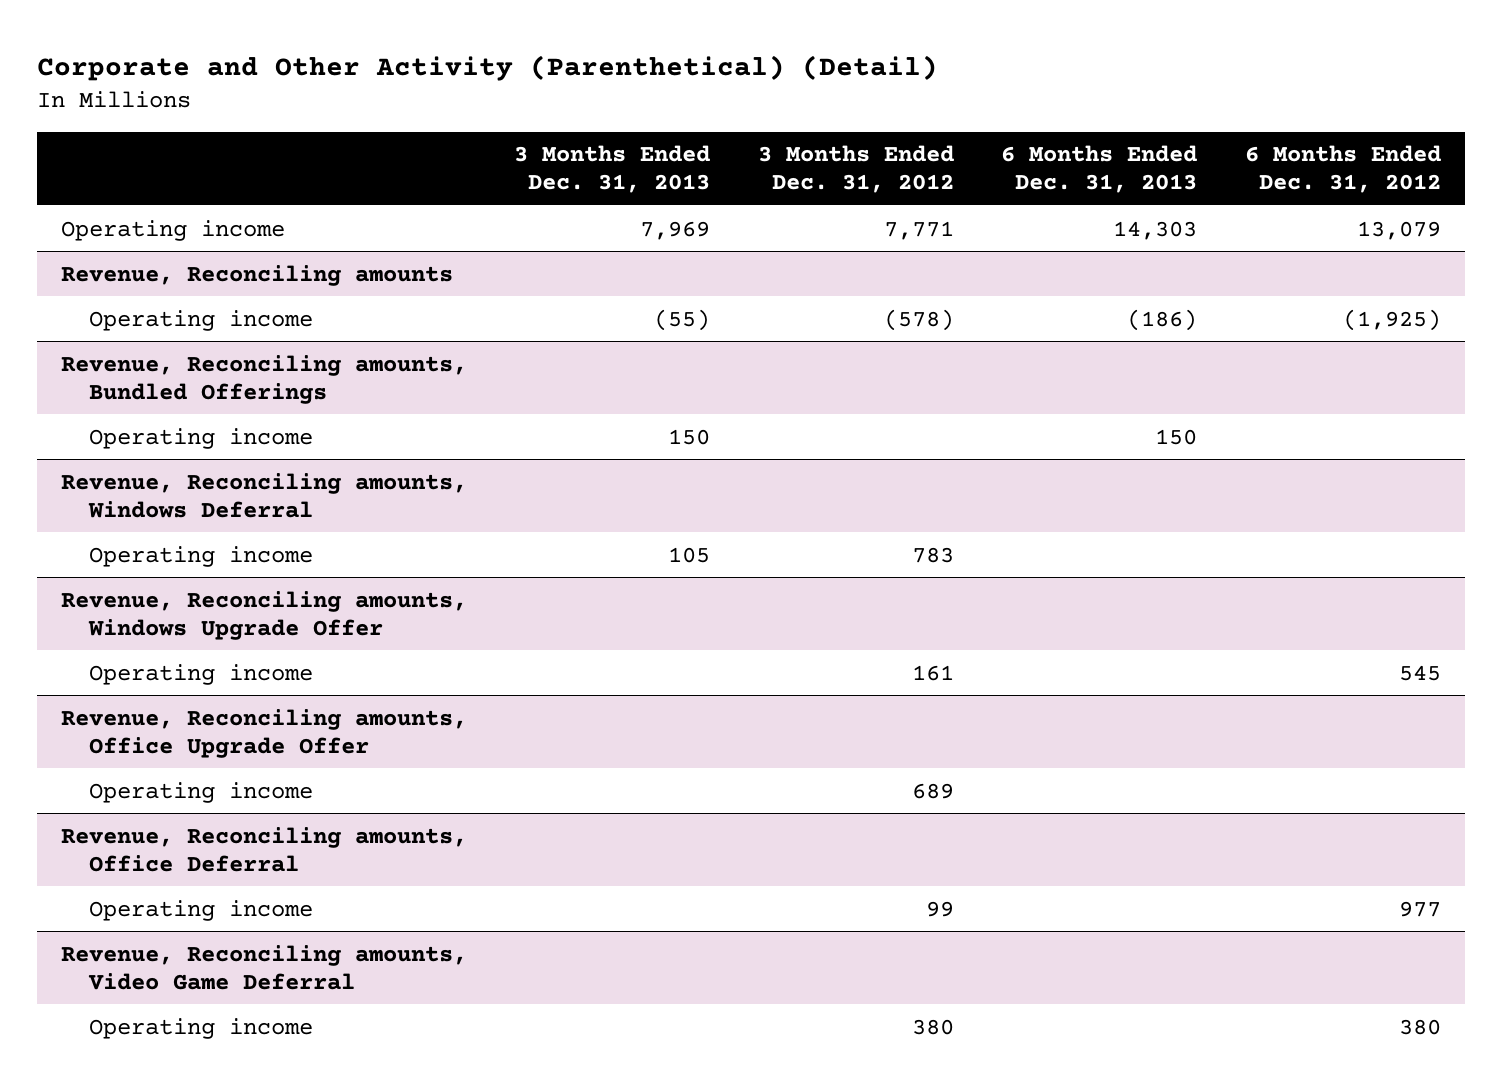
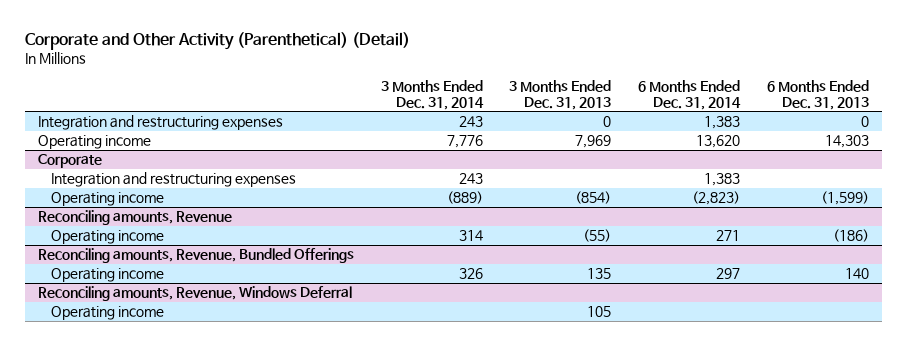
[757,145,954,194] 3 Months Ended Dec. 31, 2012 -> none
[1244,145,1441,194] 6 Months Ended Dec. 31, 2012 -> none
none -> [380,80,484,110] 3 Months Ended Dec. 31, 2014
none -> [638,80,742,110] 6 Months Ended Dec. 31, 2014
none -> [37,115,283,131] Integration and restructuring expenses
none -> [37,154,102,169] Corporate
none -> [51,172,297,188] Integration and restructuring expenses
none -> [51,192,165,207] Operating income
[60,264,453,286] Revenue, Reconciling amounts -> [37,210,232,226] Reconciling amounts, Revenue
[60,354,467,404] Revenue, Reconciling amounts, Bundled Offerings -> [37,248,354,264] Reconciling amounts, Revenue, Bundled Offerings
[668,428,711,445] 150 -> [587,268,612,280] 135
[1155,428,1198,445] 150 -> [844,268,869,280] 140
[60,472,467,518] Revenue, Reconciling amounts, Windows Deferral -> [37,286,352,302] Reconciling amounts, Revenue, Windows Deferral
[60,590,467,640] Revenue, Reconciling amounts, Windows Upgrade Offer -> none
[88,663,313,685] Operating income -> none
[60,708,467,758] Revenue, Reconciling amounts, Office Upgrade Offer -> none
[88,781,313,803] Operating income -> none
[60,826,467,872] Revenue, Reconciling amounts, Office Deferral -> none
[88,899,313,921] Operating income -> none
[60,944,467,990] Revenue, Reconciling amounts, Video Game Deferral -> none
[88,1017,313,1039] Operating income -> none

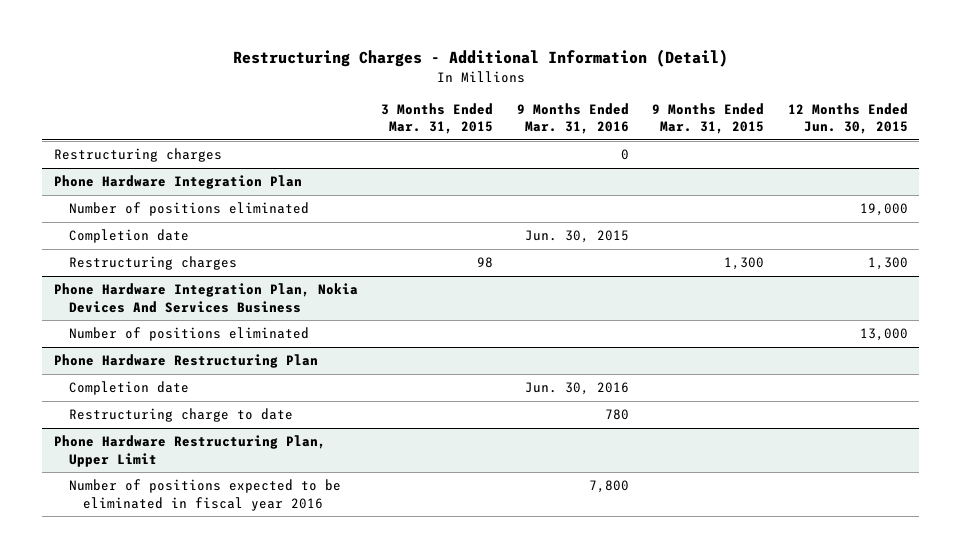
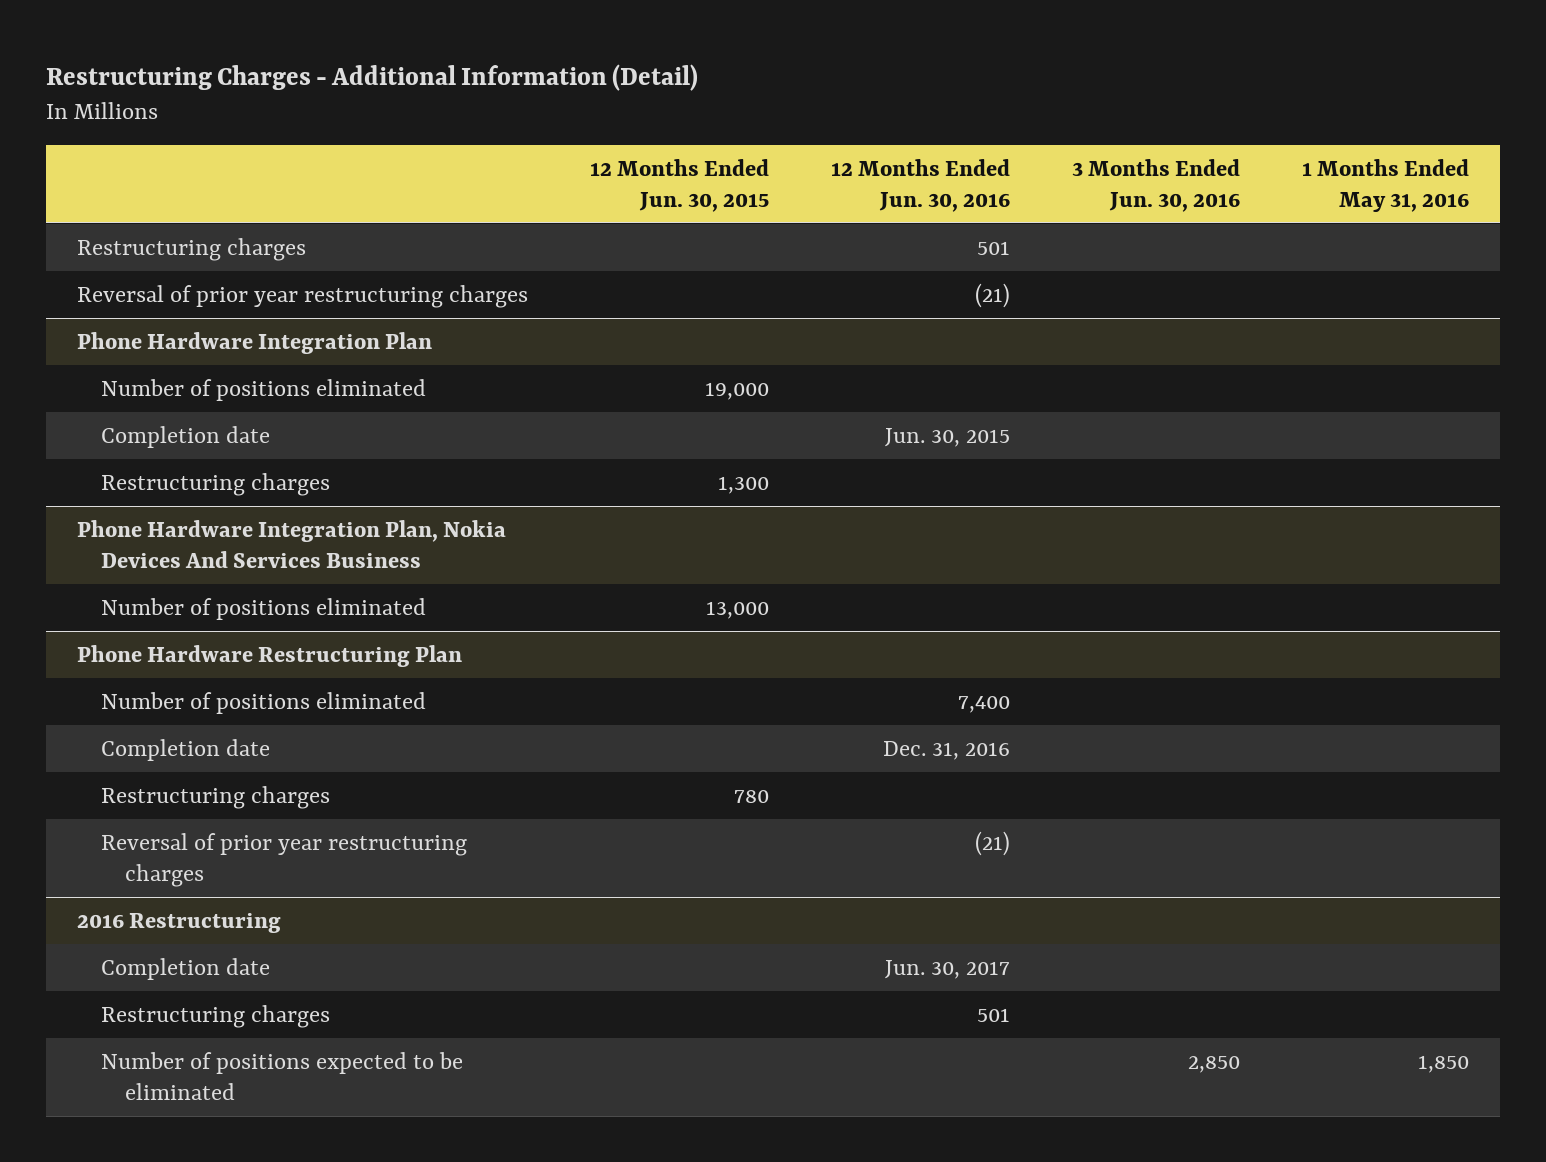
[381,102,494,135] 3 Months Ended Mar. 31, 2015 -> none
[516,102,629,135] 9 Months Ended Mar. 31, 2016 -> none
[652,102,765,135] 9 Months Ended Mar. 31, 2015 -> none
none -> [831,158,1011,212] 12 Months Ended Jun. 30, 2016
none -> [1072,158,1241,212] 3 Months Ended Jun. 30, 2016
none -> [1302,158,1470,212] 1 Months Ended May 31, 2016
none -> [77,284,529,308] Reversal of prior year restructuring charges
none -> [101,691,427,714] Number of positions eliminated
[68,408,293,423] Restructuring charge to date -> none
[53,435,326,467] Phone Hardware Restructuring Plan, Upper Limit -> none
[68,479,341,511] Number of positions expected to be eliminated in fiscal year 2016 -> none
none -> [101,785,331,809] Restructuring charges
none -> [101,832,468,887] Reversal of prior year restructuring charges
none -> [77,912,282,933] 2016 Restructuring
none -> [101,957,271,980] Completion date
none -> [101,1004,331,1028] Restructuring charges
none -> [101,1051,464,1100] Number of positions expected to be eliminated

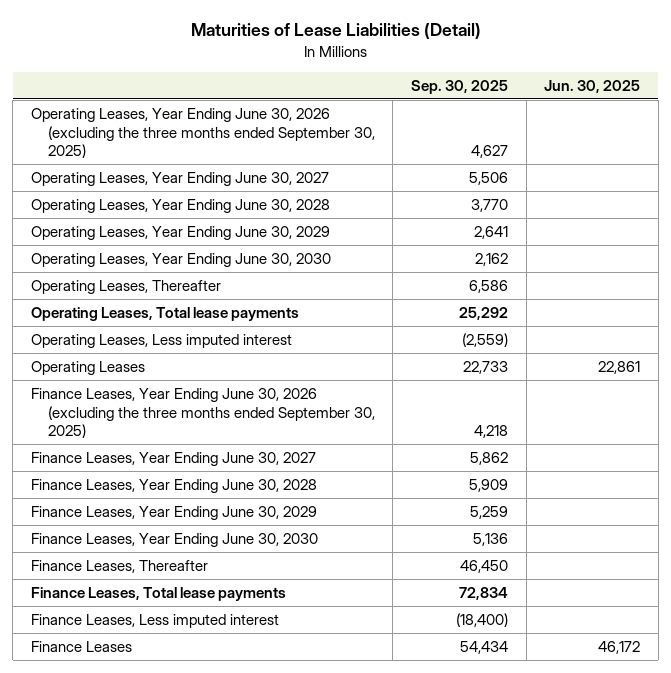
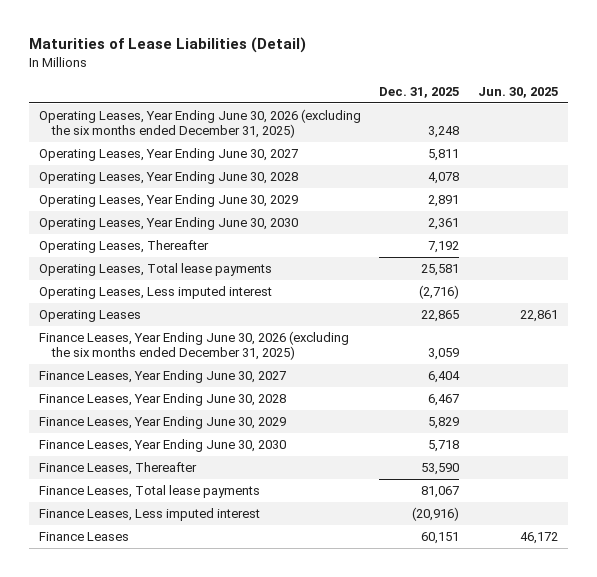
[411,79,509,94] Sep. 30, 2025 -> none
none -> [379,86,460,98] Dec. 31, 2025
[30,107,375,159] Operating Leases, Year Ending June 30, 2026 (excluding the three months ended September 30, 2025) -> [38,109,361,139] Operating Leases, Year Ending June 30, 2026 (excluding the six months ended December 31, 2025)
[30,387,375,439] Finance Leases, Year Ending June 30, 2026 (excluding the three months ended September 30, 2025) -> [38,331,349,361] Finance Leases, Year Ending June 30, 2026 (excluding the six months ended December 31, 2025)

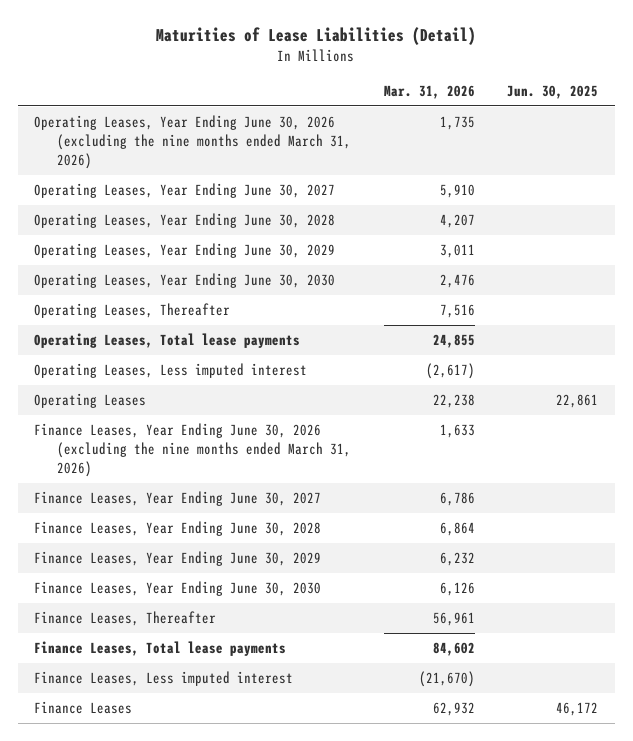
[379,86,460,98] Dec. 31, 2025 -> none
none -> [383,84,475,99] Mar. 31, 2026
[38,109,361,139] Operating Leases, Year Ending June 30, 2026 (excluding the six months ended December 31, 2025) -> [34,115,351,169] Operating Leases, Year Ending June 30, 2026 (excluding the nine months ended March 31, 2026)
[38,331,349,361] Finance Leases, Year Ending June 30, 2026 (excluding the six months ended December 31, 2025) -> [34,423,351,477] Finance Leases, Year Ending June 30, 2026 (excluding the nine months ended March 31, 2026)

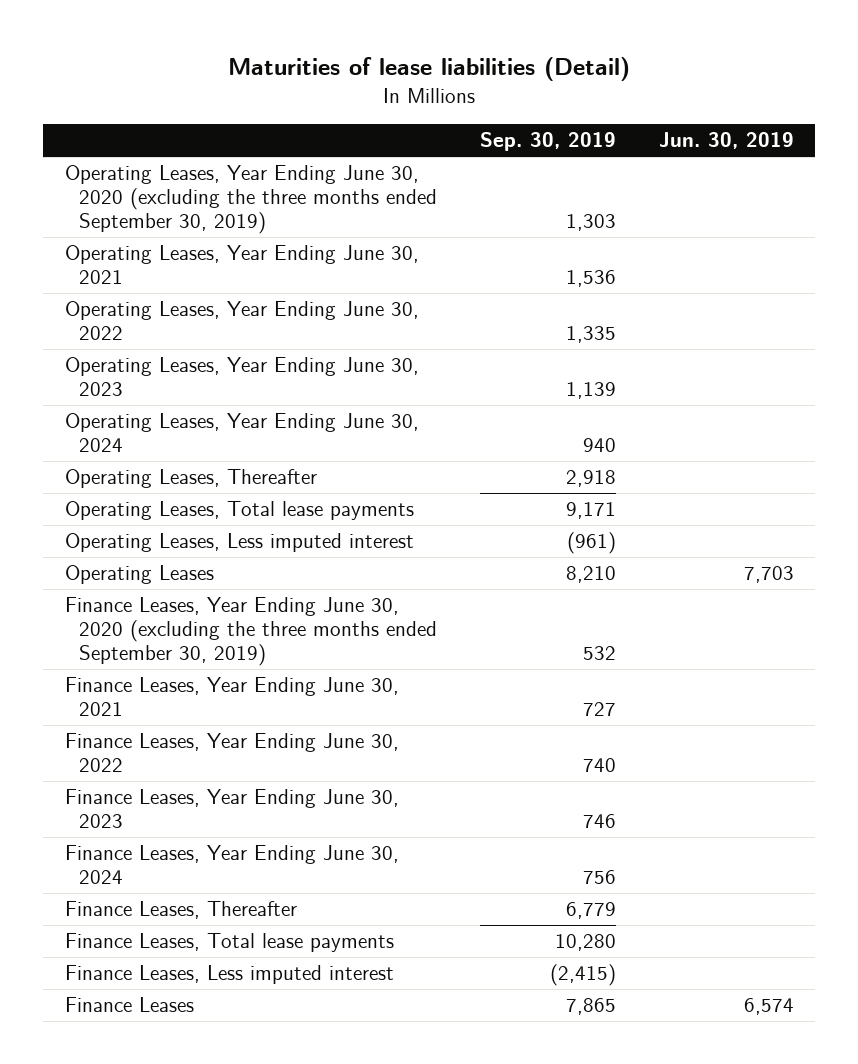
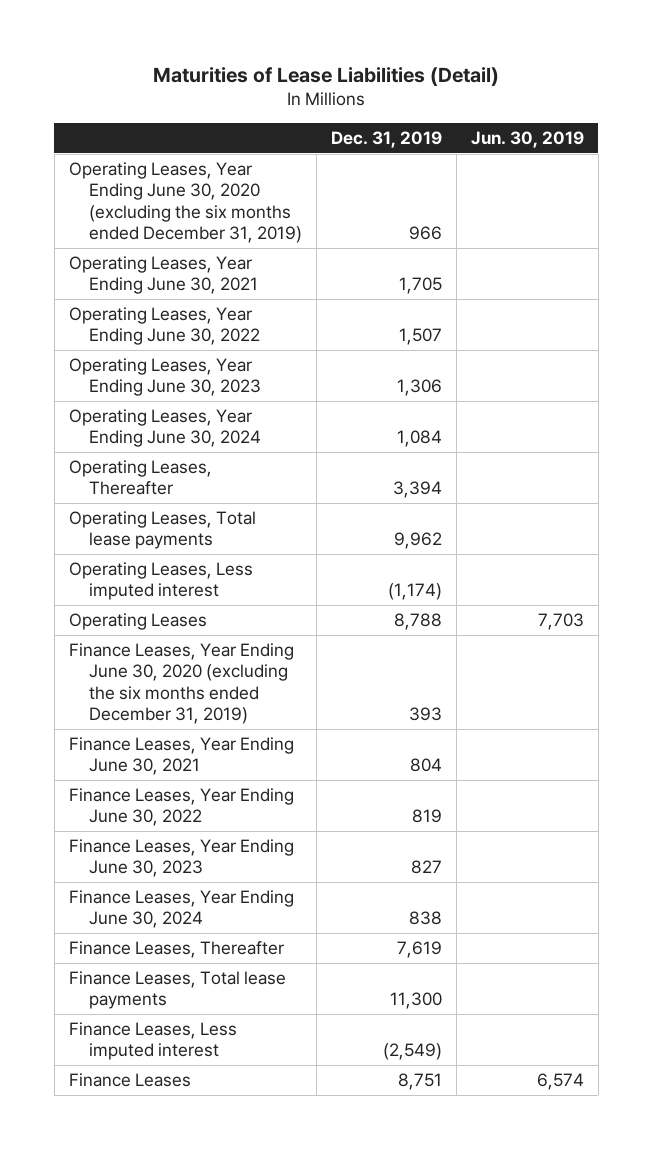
[228,57,631,82] Maturities of lease liabilities (Detail) -> [153,66,500,86] Maturities of Lease Liabilities (Detail)
[480,132,617,152] Sep. 30, 2019 -> none
none -> [330,131,442,149] Dec. 31, 2019
[64,165,438,235] Operating Leases, Year Ending June 30, 2020 (excluding the three months ended September 30, 2019) -> [68,162,303,243] Operating Leases, Year Ending June 30, 2020 (excluding the six months ended December 31, 2019)
[64,597,438,667] Finance Leases, Year Ending June 30, 2020 (excluding the three months ended September 30, 2019) -> [68,643,294,724] Finance Leases, Year Ending June 30, 2020 (excluding the six months ended December 31, 2019)

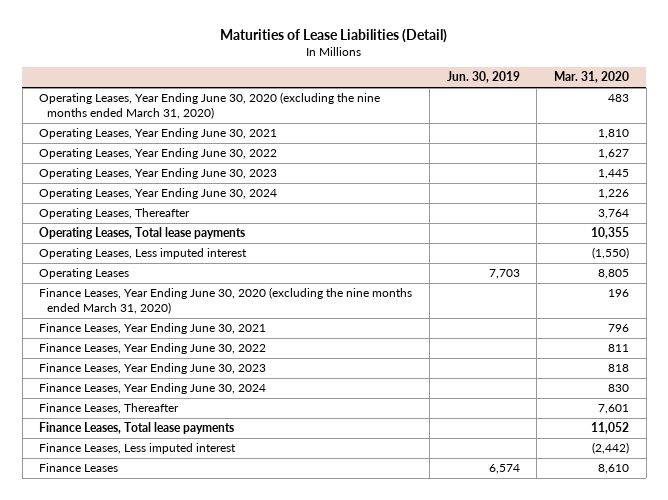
[330,131,442,149] Dec. 31, 2019 -> none
none -> [553,71,629,84] Mar. 31, 2020
[68,162,303,243] Operating Leases, Year Ending June 30, 2020 (excluding the six months ended December 31, 2019) -> [39,91,381,119] Operating Leases, Year Ending June 30, 2020 (excluding the nine months ended March 31, 2020)
[68,643,294,724] Finance Leases, Year Ending June 30, 2020 (excluding the six months ended December 31, 2019) -> [39,286,413,314] Finance Leases, Year Ending June 30, 2020 (excluding the nine months ended March 31, 2020)

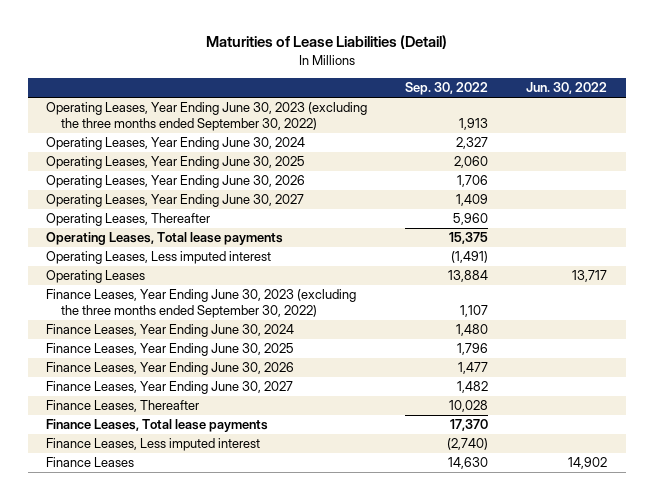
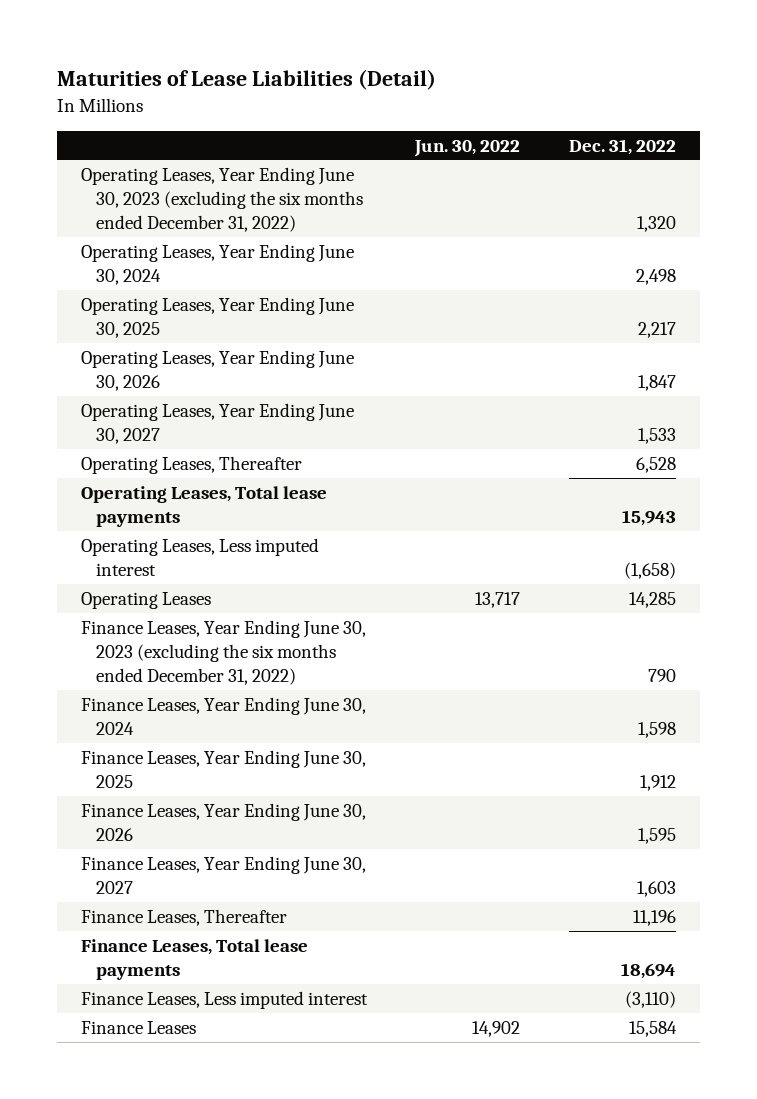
[405,82,489,96] Sep. 30, 2022 -> none
none -> [568,138,676,155] Dec. 31, 2022
[46,102,368,131] Operating Leases, Year Ending June 30, 2023 (excluding the three months ended September 30, 2022) -> [80,166,364,233] Operating Leases, Year Ending June 30, 2023 (excluding the six months ended December 31, 2022)
[46,289,357,318] Finance Leases, Year Ending June 30, 2023 (excluding the three months ended September 30, 2022) -> [80,619,366,686] Finance Leases, Year Ending June 30, 2023 (excluding the six months ended December 31, 2022)

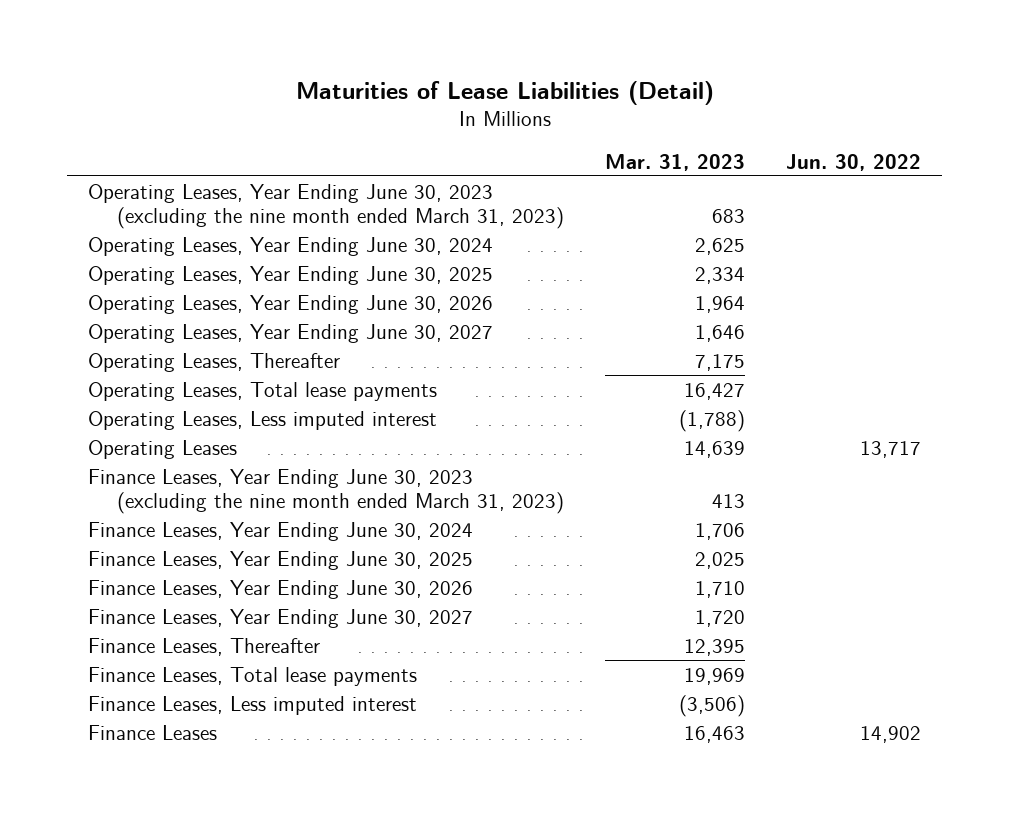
[568,138,676,155] Dec. 31, 2022 -> none
none -> [605,153,746,171] Mar. 31, 2023
[80,166,364,233] Operating Leases, Year Ending June 30, 2023 (excluding the six months ended December 31, 2022) -> [87,183,564,229] Operating Leases, Year Ending June 30, 2023 (excluding the nine month ended March 31, 2023)
[80,619,366,686] Finance Leases, Year Ending June 30, 2023 (excluding the six months ended December 31, 2022) -> [87,468,564,514] Finance Leases, Year Ending June 30, 2023 (excluding the nine month ended March 31, 2023)

